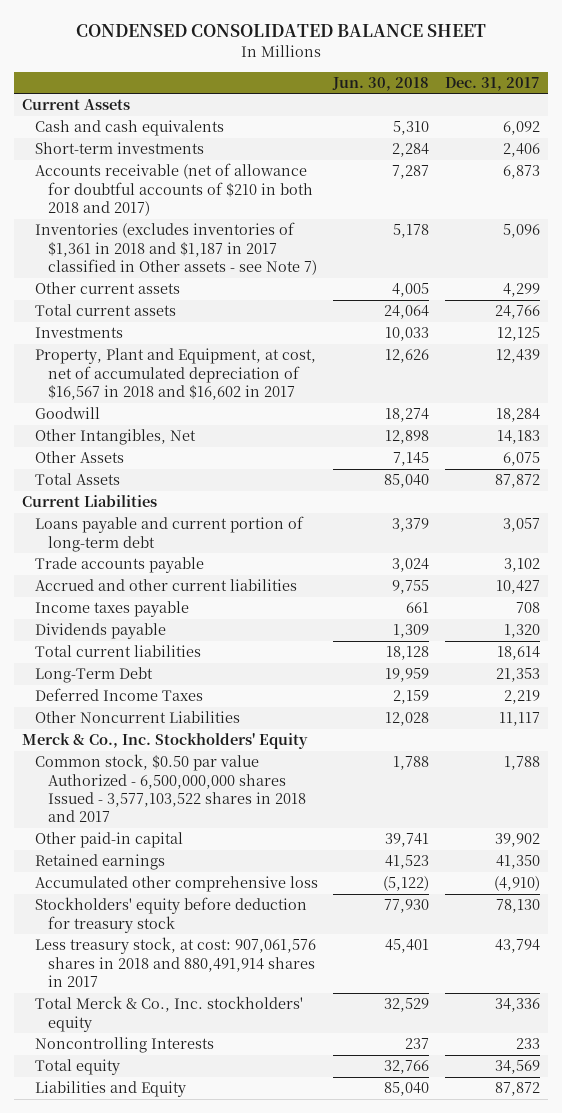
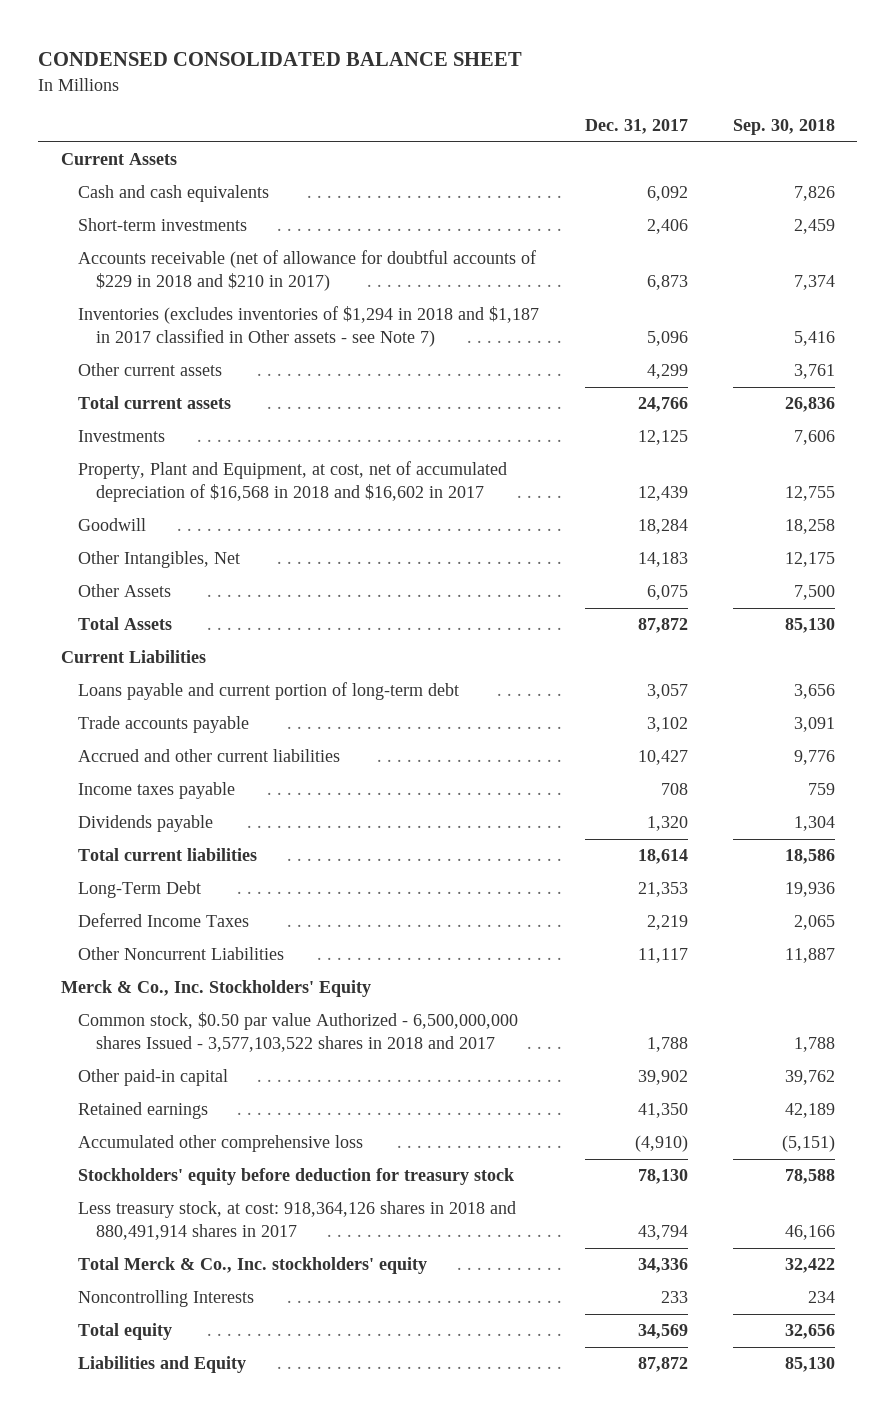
[332,76,430,91] Jun. 30, 2018 -> none
none -> [732,118,835,135] Sep. 30, 2018
[34,163,314,217] Accounts receivable (net of allowance for doubtful accounts of $210 in both 2018 and 2017) -> [78,250,537,291] Accounts receivable (net of allowance for doubtful accounts of $229 in 2018 and $210 in 2017)
[34,222,318,276] Inventories (excludes inventories of $1,361 in 2018 and $1,187 in 2017 classified in Other assets - see Note 7) -> [78,306,540,347] Inventories (excludes inventories of $1,294 in 2018 and $1,187 in 2017 classified in Other assets - see Note 7)
[34,348,316,401] Property, Plant and Equipment, at cost, net of accumulated depreciation of $16,567 in 2018 and $16,602 in 2017 -> [78,461,508,502] Property, Plant and Equipment, at cost, net of accumulated depreciation of $16,568 in 2018 and $16,602 in 2017
[34,937,316,988] Less treasury stock, at cost: 907,061,576 shares in 2018 and 880,491,914 shares in 2017 -> [78,1201,517,1240] Less treasury stock, at cost: 918,364,126 shares in 2018 and 880,491,914 shares in 2017

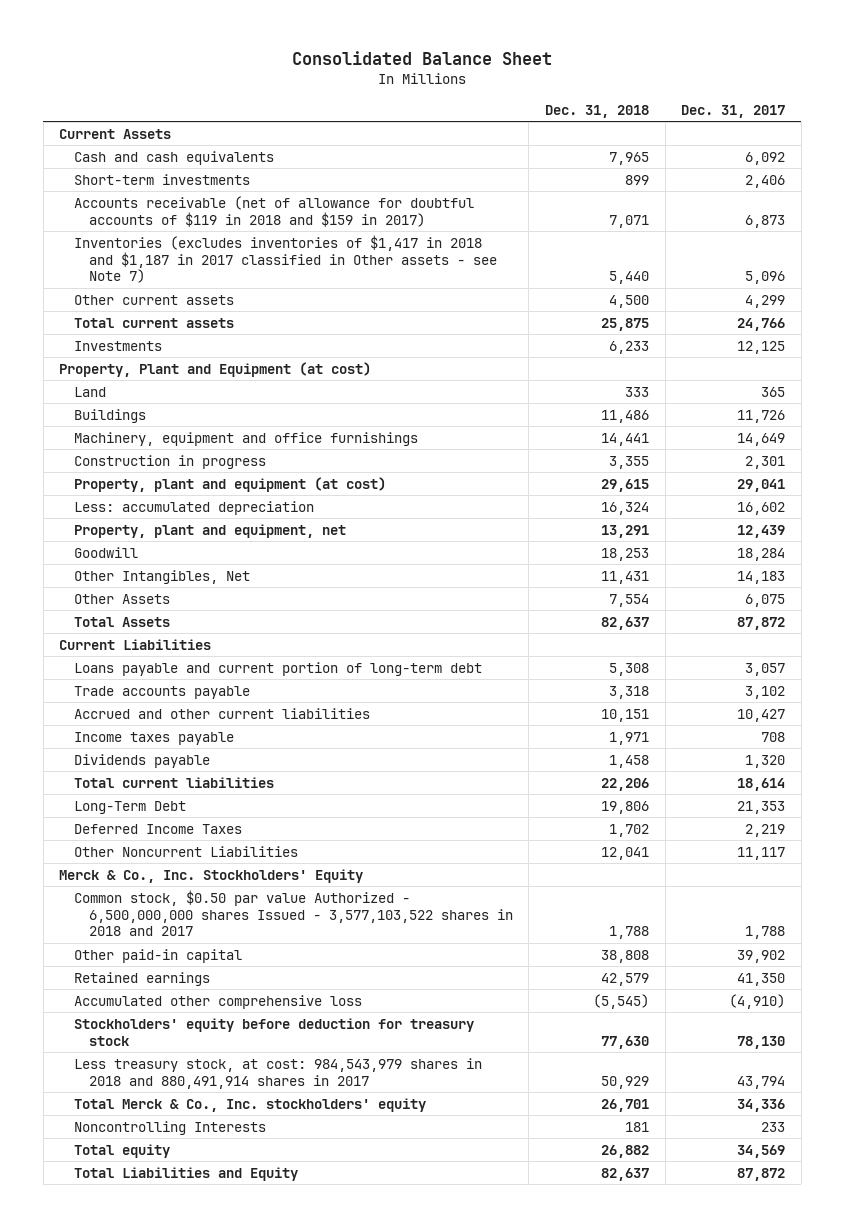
[38,52,523,67] CONDENSED CONSOLIDATED BALANCE SHEET -> [292,51,553,66] Consolidated Balance Sheet
[732,118,835,135] Sep. 30, 2018 -> none
none -> [544,105,649,119] Dec. 31, 2018
[78,250,537,291] Accounts receivable (net of allowance for doubtful accounts of $229 in 2018 and $210 in 2017) -> [73,195,474,227] Accounts receivable (net of allowance for doubtful accounts of $119 in 2018 and $159 in 2017)
[78,306,540,347] Inventories (excludes inventories of $1,294 in 2018 and $1,187 in 2017 classified in Other assets - see Note 7) -> [73,234,497,284] Inventories (excludes inventories of $1,417 in 2018 and $1,187 in 2017 classified in Other assets - see Note 7)
none -> [59,361,372,377] Property, Plant and Equipment (at cost)
none -> [73,386,106,397] Land
none -> [73,408,146,423] Buildings
none -> [73,431,418,446] Machinery, equipment and office furnishings
none -> [73,454,266,469] Construction in progress
none -> [73,476,386,492] Property, plant and equipment (at cost)
none -> [73,500,314,515] Less: accumulated depreciation
[78,461,508,502] Property, Plant and Equipment, at cost, net of accumulated depreciation of $16,568 in 2018 and $16,602 in 2017 -> [73,523,346,538] Property, plant and equipment, net
[78,1201,517,1240] Less treasury stock, at cost: 918,364,126 shares in 2018 and 880,491,914 shares in 2017 -> [73,1057,482,1089] Less treasury stock, at cost: 984,543,979 shares in 2018 and 880,491,914 shares in 2017
[78,1356,247,1374] Liabilities and Equity -> [73,1166,298,1181] Total Liabilities and Equity

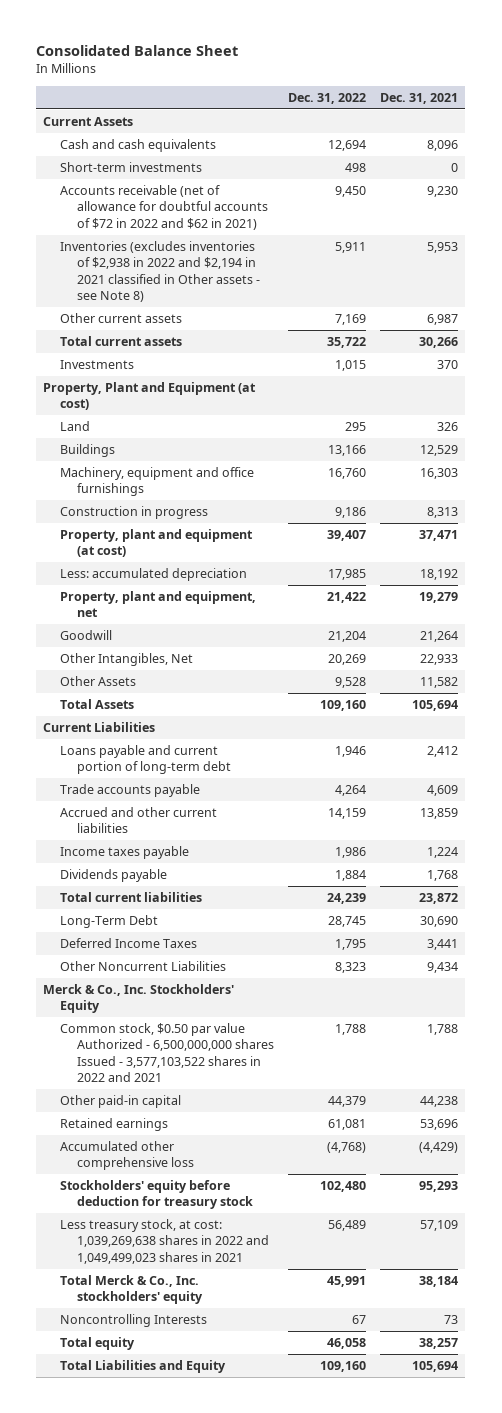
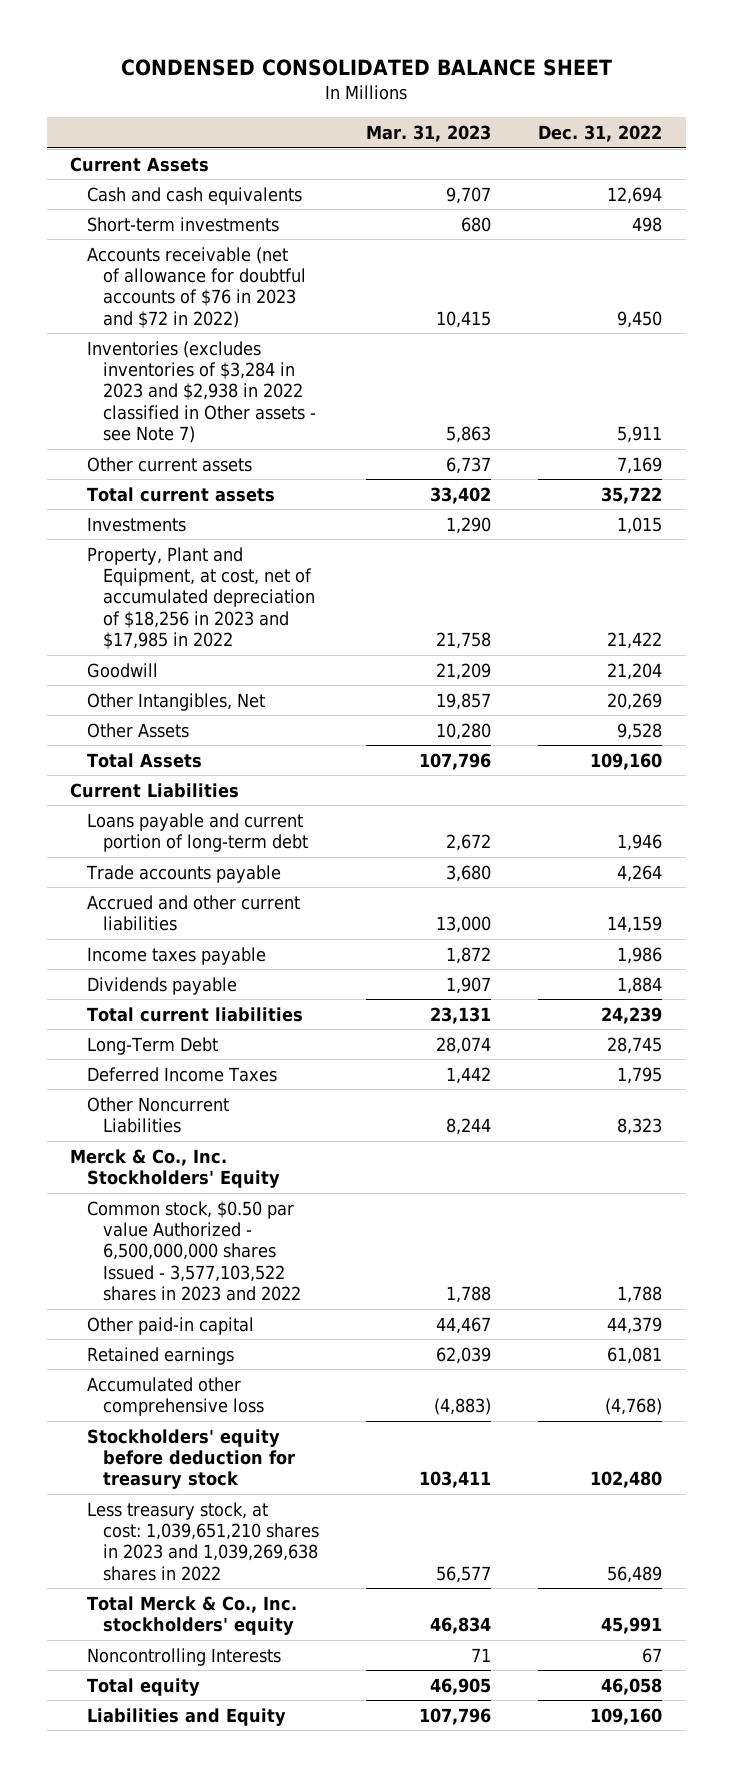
[36,45,239,57] Consolidated Balance Sheet -> [121,58,613,76] CONDENSED CONSOLIDATED BALANCE SHEET
[380,92,459,104] Dec. 31, 2021 -> none
none -> [366,124,492,142] Mar. 31, 2023
[60,184,269,230] Accounts receivable (net of allowance for doubtful accounts of $72 in 2022 and $62 in 2021) -> [86,246,306,328] Accounts receivable (net of allowance for doubtful accounts of $76 in 2023 and $72 in 2022)
[60,240,261,303] Inventories (excludes inventories of $2,938 in 2022 and $2,194 in 2021 classified in Other assets - see Note 8) -> [86,340,316,444] Inventories (excludes inventories of $3,284 in 2023 and $2,938 in 2022 classified in Other assets - see Note 7)
[43,381,257,411] Property, Plant and Equipment (at cost) -> none
[60,420,91,431] Land -> none
[60,443,116,457] Buildings -> none
[60,466,255,497] Machinery, equipment and office furnishings -> none
[60,505,209,519] Construction in progress -> none
[60,528,254,558] Property, plant and equipment (at cost) -> none
[60,567,248,581] Less: accumulated depreciation -> none
[60,590,257,618] Property, plant and equipment, net -> [86,546,315,650] Property, Plant and Equipment, at cost, net of accumulated depreciation of $18,256 in 2023 and $17,985 in 2022
[60,1022,275,1083] Common stock, $0.50 par value Authorized - 6,500,000,000 shares Issued - 3,577,103,522 shares in 2022 and 2021 -> [86,1200,301,1302] Common stock, $0.50 par value Authorized - 6,500,000,000 shares Issued - 3,577,103,522 shares in 2023 and 2022
[60,1218,270,1264] Less treasury stock, at cost: 1,039,269,638 shares in 2022 and 1,049,499,023 shares in 2021 -> [86,1501,319,1581] Less treasury stock, at cost: 1,039,651,210 shares in 2023 and 1,039,269,638 shares in 2022
[60,1359,227,1373] Total Liabilities and Equity -> [86,1707,286,1726] Liabilities and Equity

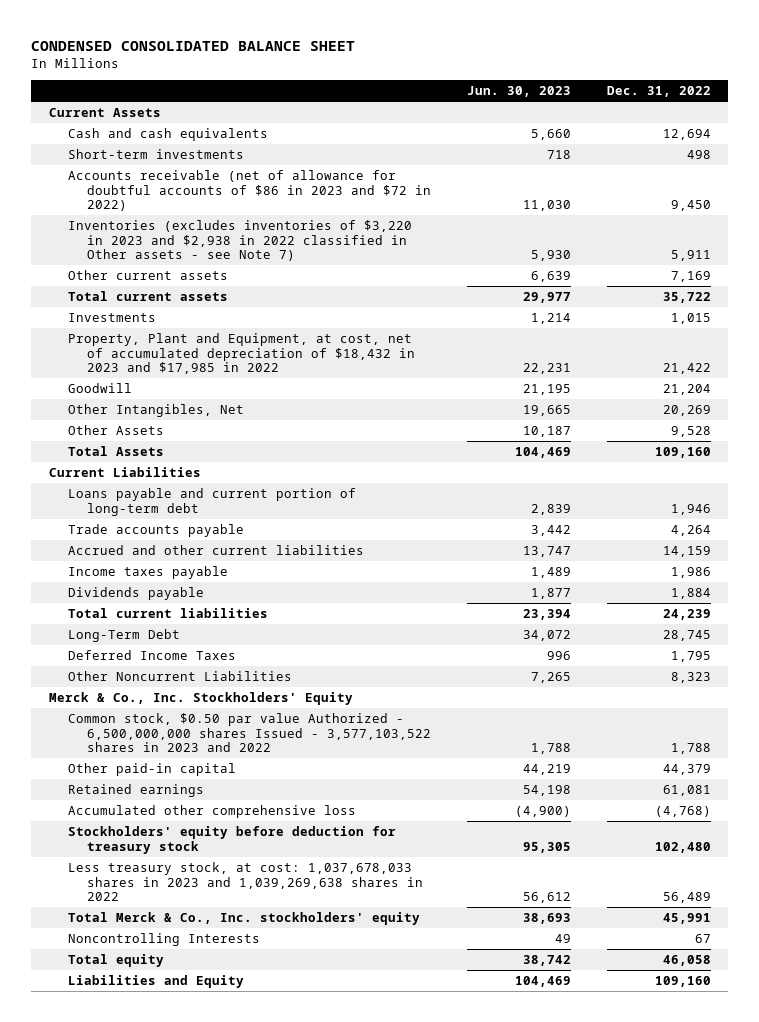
[366,124,492,142] Mar. 31, 2023 -> none
none -> [466,86,571,98] Jun. 30, 2023
[86,246,306,328] Accounts receivable (net of allowance for doubtful accounts of $76 in 2023 and $72 in 2022) -> [67,169,432,212] Accounts receivable (net of allowance for doubtful accounts of $86 in 2023 and $72 in 2022)
[86,340,316,444] Inventories (excludes inventories of $3,284 in 2023 and $2,938 in 2022 classified in Other assets - see Note 7) -> [67,219,412,262] Inventories (excludes inventories of $3,220 in 2023 and $2,938 in 2022 classified in Other assets - see Note 7)
[86,546,315,650] Property, Plant and Equipment, at cost, net of accumulated depreciation of $18,256 in 2023 and $17,985 in 2022 -> [67,332,416,375] Property, Plant and Equipment, at cost, net of accumulated depreciation of $18,432 in 2023 and $17,985 in 2022
[86,1501,319,1581] Less treasury stock, at cost: 1,039,651,210 shares in 2023 and 1,039,269,638 shares in 2022 -> [67,861,424,902] Less treasury stock, at cost: 1,037,678,033 shares in 2023 and 1,039,269,638 shares in 2022

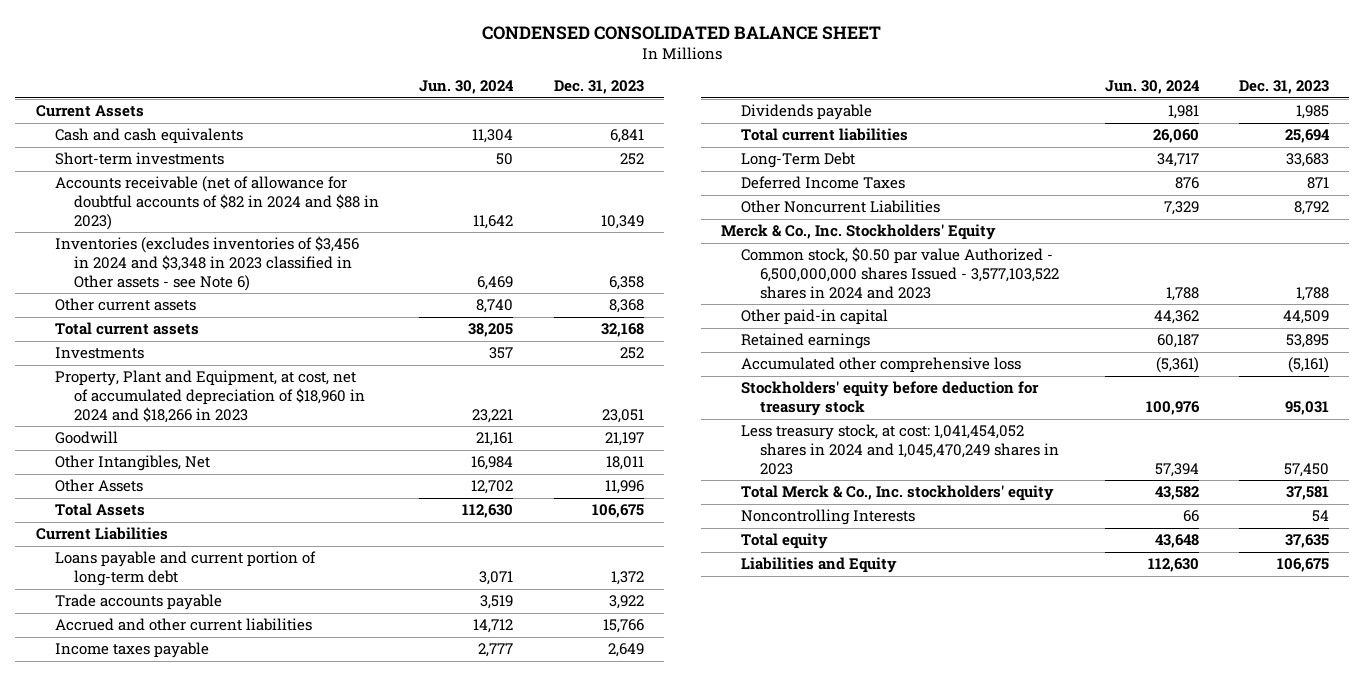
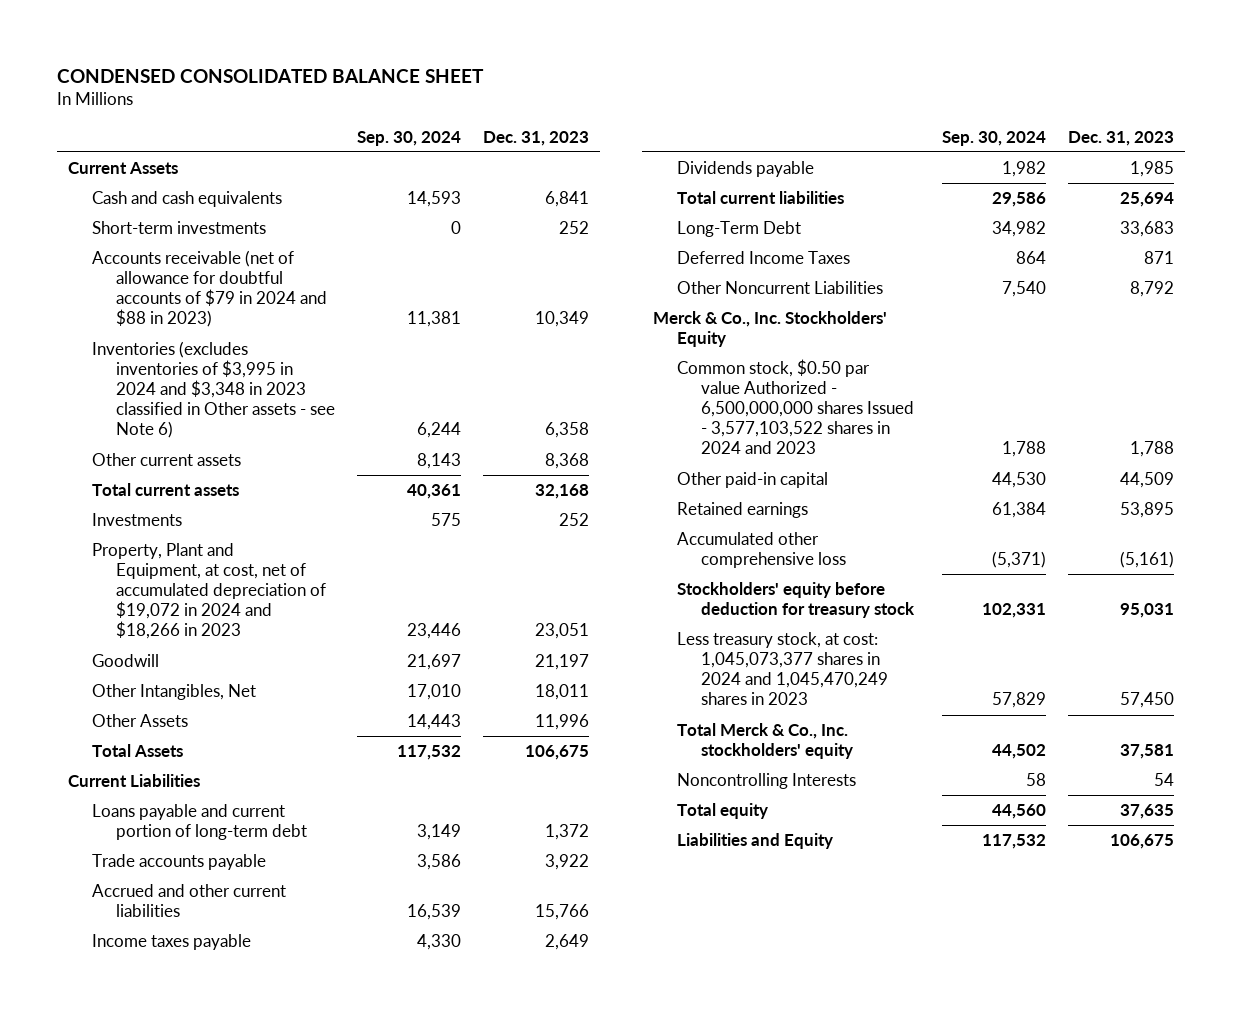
[419,80,515,95] Jun. 30, 2024 -> none
none -> [357,130,462,146] Sep. 30, 2024
[54,176,379,230] Accounts receivable (net of allowance for doubtful accounts of $82 in 2024 and $88 in 2023) -> [92,250,328,328] Accounts receivable (net of allowance for doubtful accounts of $79 in 2024 and $88 in 2023)
[54,236,359,291] Inventories (excludes inventories of $3,456 in 2024 and $3,348 in 2023 classified in Other assets - see Note 6) -> [92,341,336,439] Inventories (excludes inventories of $3,995 in 2024 and $3,348 in 2023 classified in Other assets - see Note 6)
[54,370,365,423] Property, Plant and Equipment, at cost, net of accumulated depreciation of $18,960 in 2024 and $18,266 in 2023 -> [92,543,327,640] Property, Plant and Equipment, at cost, net of accumulated depreciation of $19,072 in 2024 and $18,266 in 2023
[740,424,1059,475] Less treasury stock, at cost: 1,041,454,052 shares in 2024 and 1,045,470,249 shares in 2023 -> [676,632,888,706] Less treasury stock, at cost: 1,045,073,377 shares in 2024 and 1,045,470,249 shares in 2023

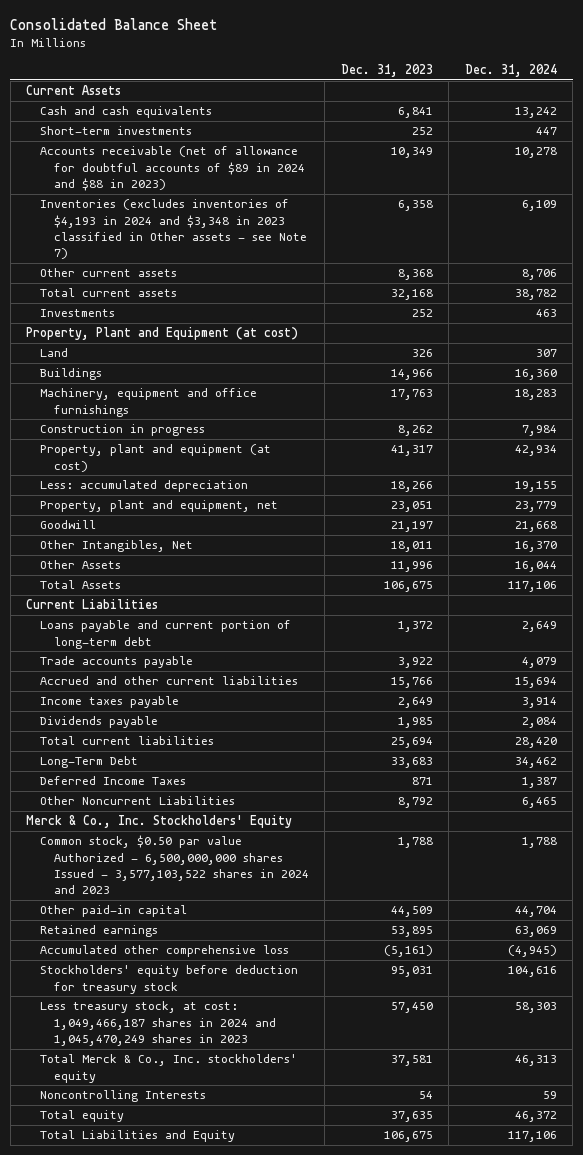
[57,68,485,83] CONDENSED CONSOLIDATED BALANCE SHEET -> [10,17,218,30] Consolidated Balance Sheet
[357,130,462,146] Sep. 30, 2024 -> none
none -> [464,63,557,77] Dec. 31, 2024
[92,250,328,328] Accounts receivable (net of allowance for doubtful accounts of $79 in 2024 and $88 in 2023) -> [40,146,306,191] Accounts receivable (net of allowance for doubtful accounts of $89 in 2024 and $88 in 2023)
[92,341,336,439] Inventories (excludes inventories of $3,995 in 2024 and $3,348 in 2023 classified in Other assets - see Note 6) -> [40,199,308,260] Inventories (excludes inventories of $4,193 in 2024 and $3,348 in 2023 classified in Other assets - see Note 7)
none -> [26,327,299,341] Property, Plant and Equipment (at cost)
none -> [40,348,69,358] Land
none -> [40,368,103,381] Buildings
none -> [40,388,258,417] Machinery, equipment and office furnishings
none -> [40,424,206,437] Construction in progress
none -> [40,444,272,472] Property, plant and equipment (at cost)
none -> [40,480,249,493] Less: accumulated depreciation
[92,543,327,640] Property, Plant and Equipment, at cost, net of accumulated depreciation of $19,072 in 2024 and $18,266 in 2023 -> [40,500,279,513] Property, plant and equipment, net
[676,632,888,706] Less treasury stock, at cost: 1,045,073,377 shares in 2024 and 1,045,470,249 shares in 2023 -> [40,1001,277,1046] Less treasury stock, at cost: 1,049,466,187 shares in 2024 and 1,045,470,249 shares in 2023
[676,833,833,850] Liabilities and Equity -> [40,1130,236,1143] Total Liabilities and Equity

